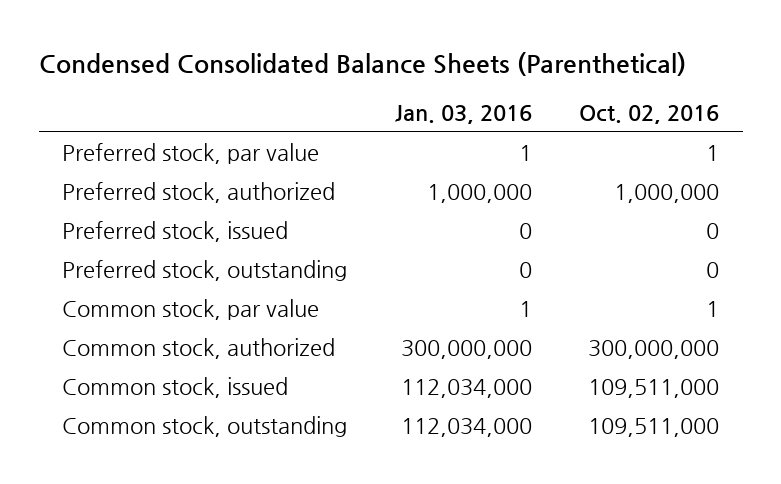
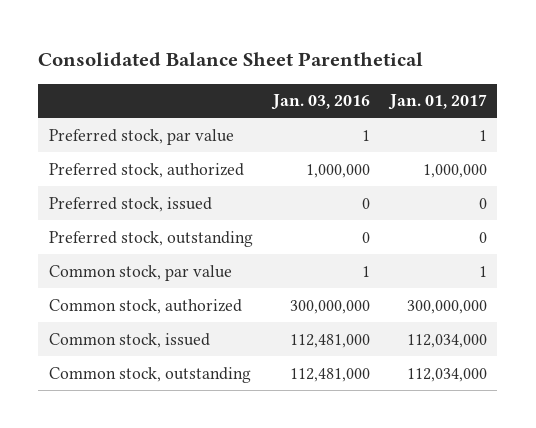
[38,51,686,76] Condensed Consolidated Balance Sheets (Parenthetical) -> [38,51,424,66] Consolidated Balance Sheet Parenthetical
[578,105,719,125] Oct. 02, 2016 -> none
none -> [388,94,488,111] Jan. 01, 2017
[400,378,532,398] 112,034,000 -> [289,333,370,348] 112,481,000
[400,417,532,437] 112,034,000 -> [289,367,370,382] 112,481,000

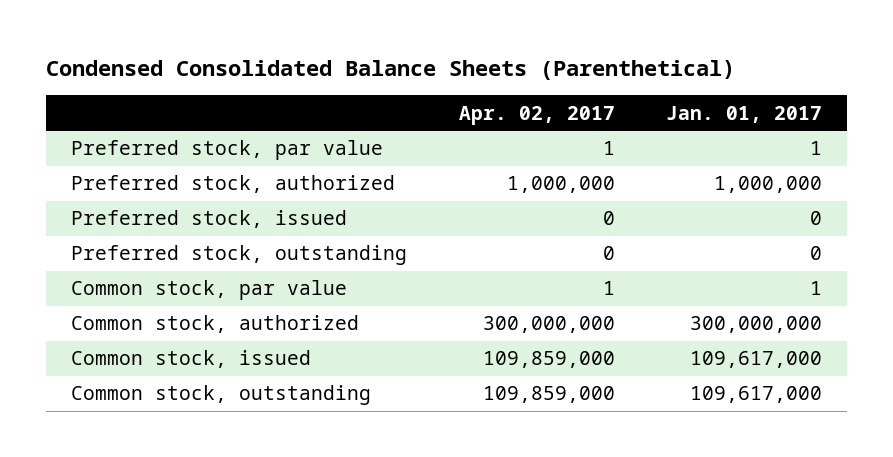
[38,51,424,66] Consolidated Balance Sheet Parenthetical -> [45,59,735,80] Condensed Consolidated Balance Sheets (Parenthetical)
[270,94,370,111] Jan. 03, 2016 -> none
none -> [458,105,615,125] Apr. 02, 2017
[407,333,488,348] 112,034,000 -> [689,351,822,369] 109,617,000
[407,367,488,382] 112,034,000 -> [689,386,822,404] 109,617,000

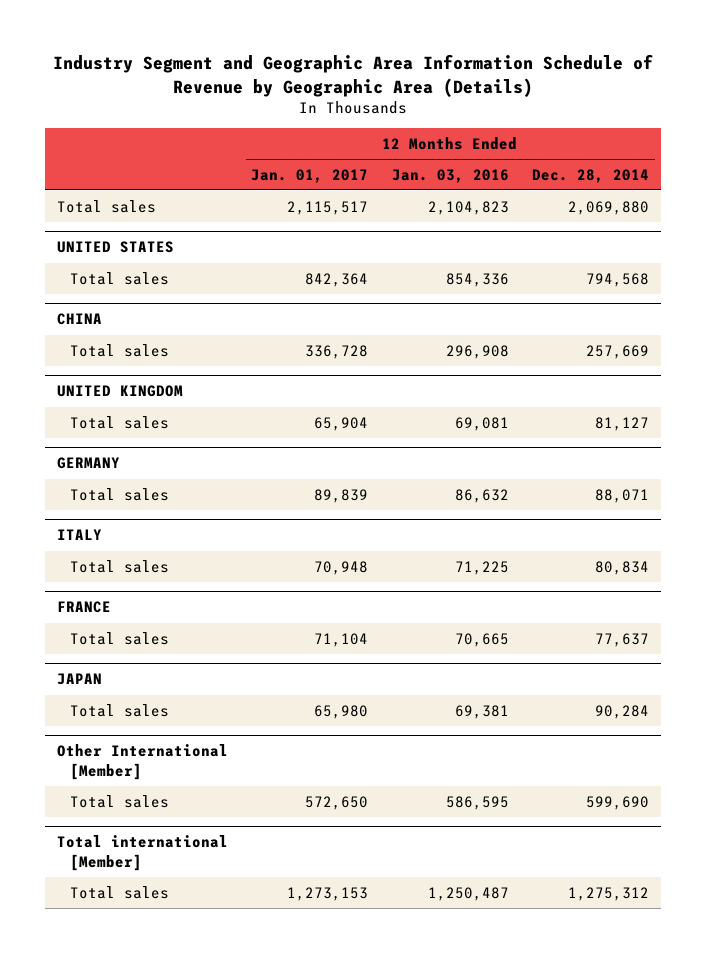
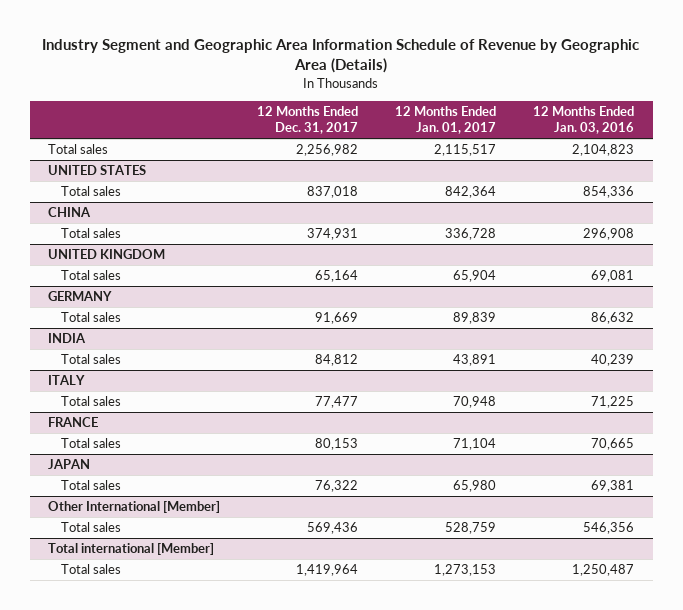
[532,168,650,183] Dec. 28, 2014 -> none
none -> [257,106,359,135] 12 Months Ended Dec. 31, 2017
none -> [48,333,87,344] INDIA
none -> [61,354,122,365] Total sales
[305,795,369,810] 572,650 -> [445,522,497,535] 528,759
[445,795,509,810] 586,595 -> [583,522,635,535] 546,356

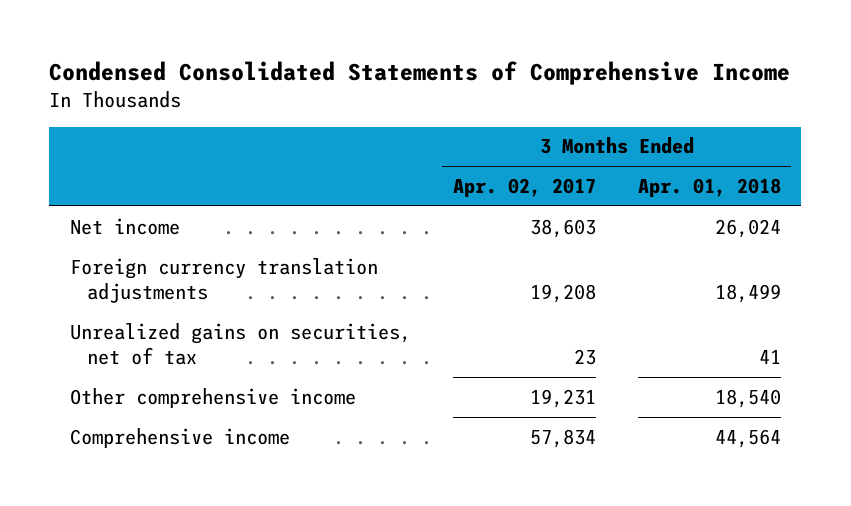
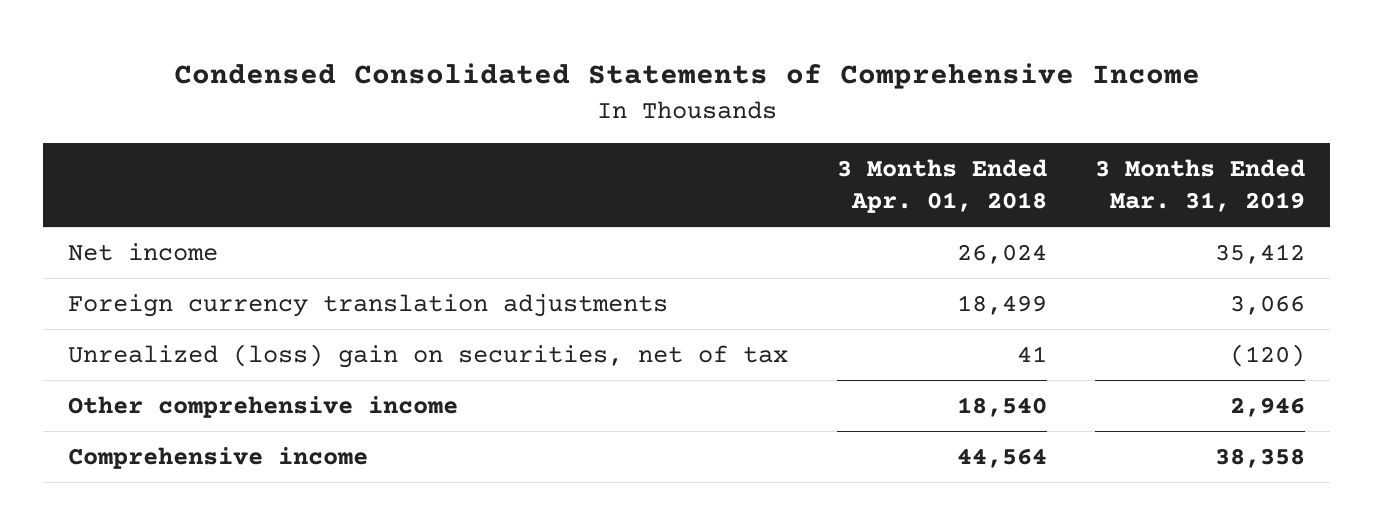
[452,177,596,197] Apr. 02, 2017 -> none
none -> [1095,159,1306,212] 3 Months Ended Mar. 31, 2019
[70,322,412,365] Unrealized gains on securities, net of tax -> [67,344,788,369] Unrealized (loss) gain on securities, net of tax

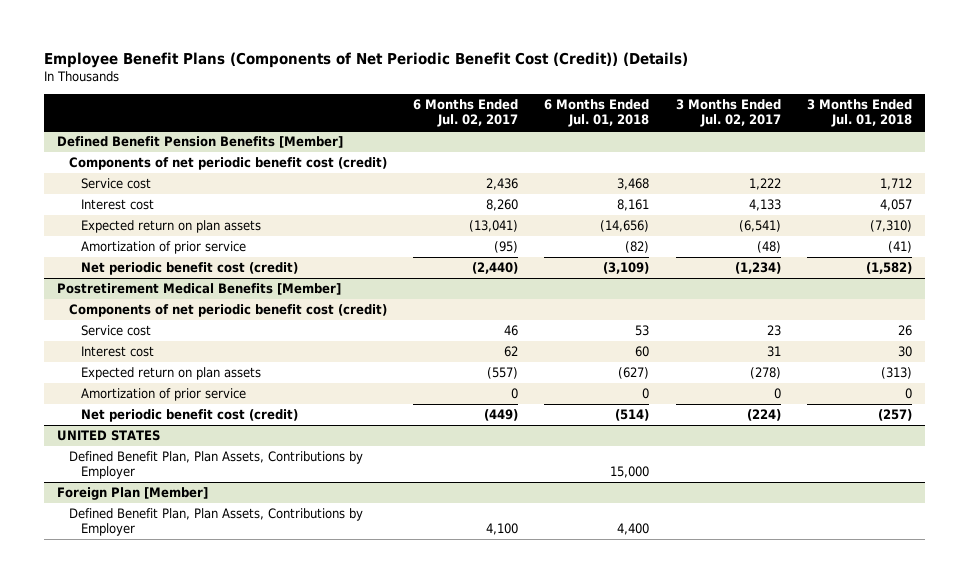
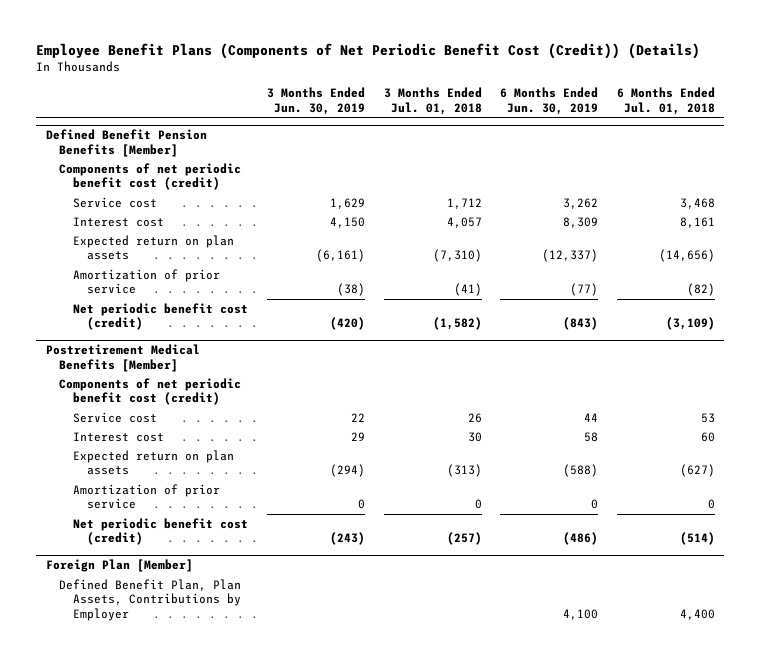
[413,99,519,128] 6 Months Ended Jul. 02, 2017 -> none
[675,99,781,128] 3 Months Ended Jul. 02, 2017 -> none
none -> [267,87,366,115] 3 Months Ended Jun. 30, 2019
none -> [500,87,599,115] 6 Months Ended Jun. 30, 2019
[57,430,161,442] UNITED STATES -> none
[69,451,364,480] Defined Benefit Plan, Plan Assets, Contributions by Employer -> none

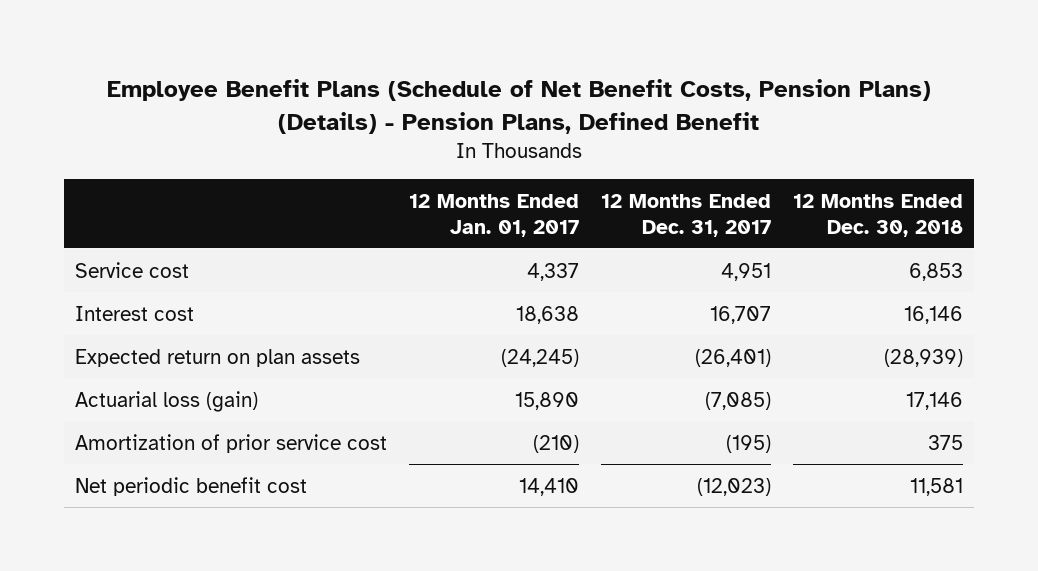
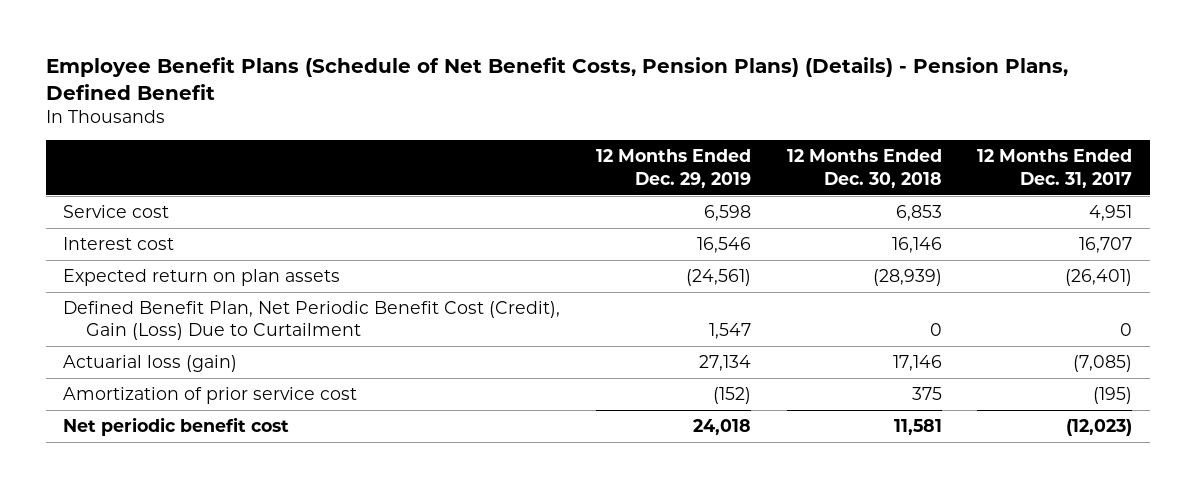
[409,193,580,237] 12 Months Ended Jan. 01, 2017 -> none
none -> [595,149,751,188] 12 Months Ended Dec. 29, 2019
none -> [63,301,561,341] Defined Benefit Plan, Net Periodic Benefit Cost (Credit), Gain (Loss) Due to Curtailment

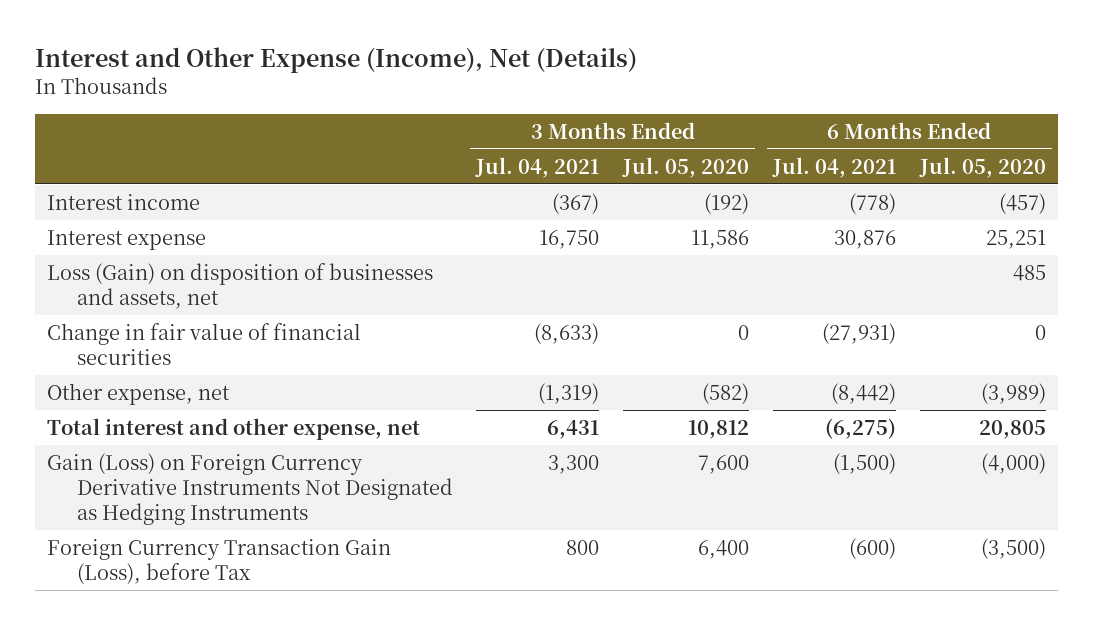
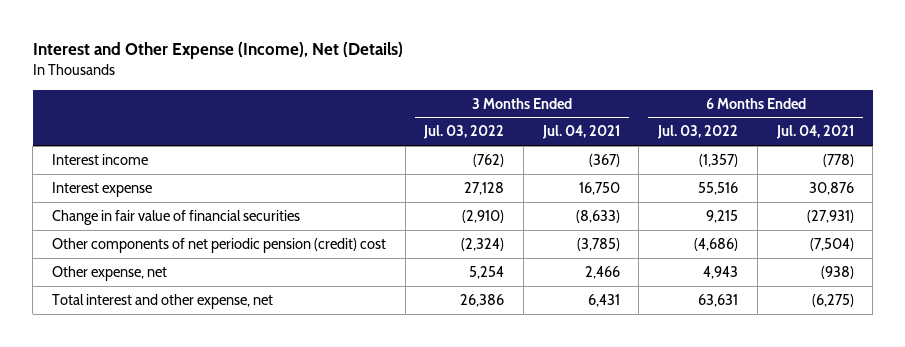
[622,156,750,178] Jul. 05, 2020 -> none
[918,156,1046,178] Jul. 05, 2020 -> none
none -> [423,125,505,140] Jul. 03, 2022
none -> [657,125,739,140] Jul. 03, 2022
[47,262,434,309] Loss (Gain) on disposition of businesses and assets, net -> none
none -> [51,237,386,253] Other components of net periodic pension (credit) cost
[538,382,600,404] (1,319) -> [584,265,620,279] 2,466
[830,382,896,404] (8,442) -> [820,265,854,279] (938)
[47,452,453,525] Gain (Loss) on Foreign Currency Derivative Instruments Not Designated as Hedging Instruments -> none
[47,538,392,584] Foreign Currency Transaction Gain (Loss), before Tax -> none

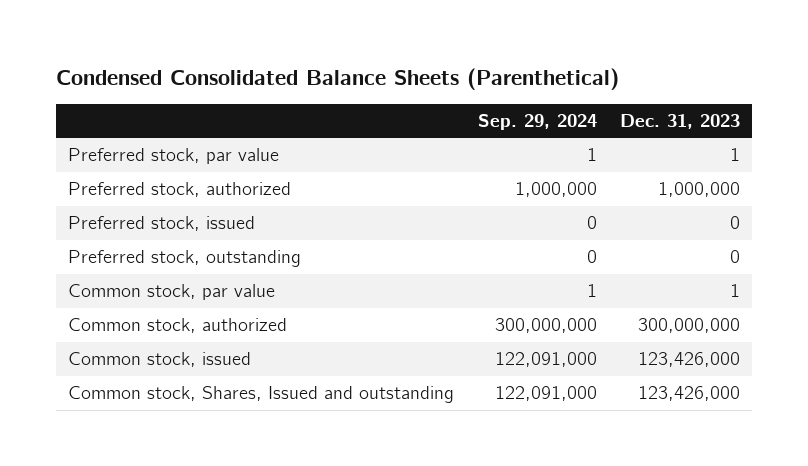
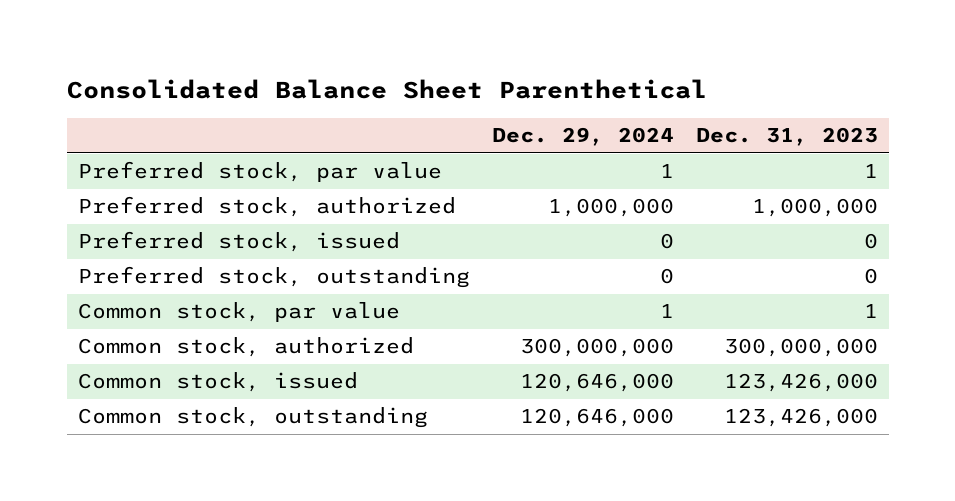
[56,68,620,91] Condensed Consolidated Balance Sheets (Parenthetical) -> [66,78,707,99] Consolidated Balance Sheet Parenthetical
[477,113,597,130] Sep. 29, 2024 -> none
none -> [491,127,674,147] Dec. 29, 2024
[68,386,455,404] Common stock, Shares, Issued and outstanding -> [77,407,428,429] Common stock, outstanding

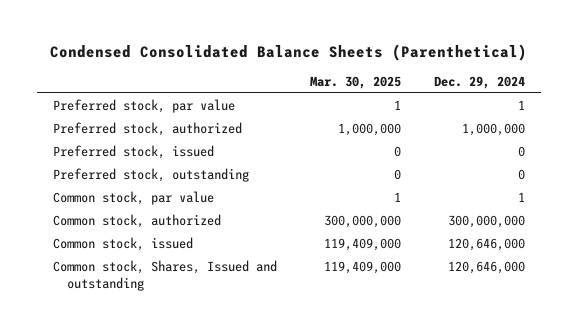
[66,78,707,99] Consolidated Balance Sheet Parenthetical -> [49,44,527,62] Condensed Consolidated Balance Sheets (Parenthetical)
[695,127,878,147] Dec. 31, 2023 -> none
none -> [309,75,401,89] Mar. 30, 2025
[77,407,428,429] Common stock, outstanding -> [53,259,278,291] Common stock, Shares, Issued and outstanding

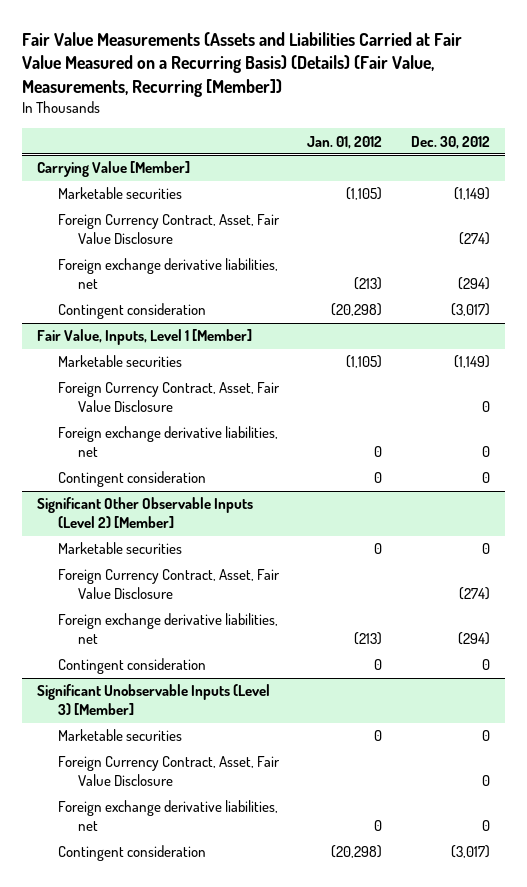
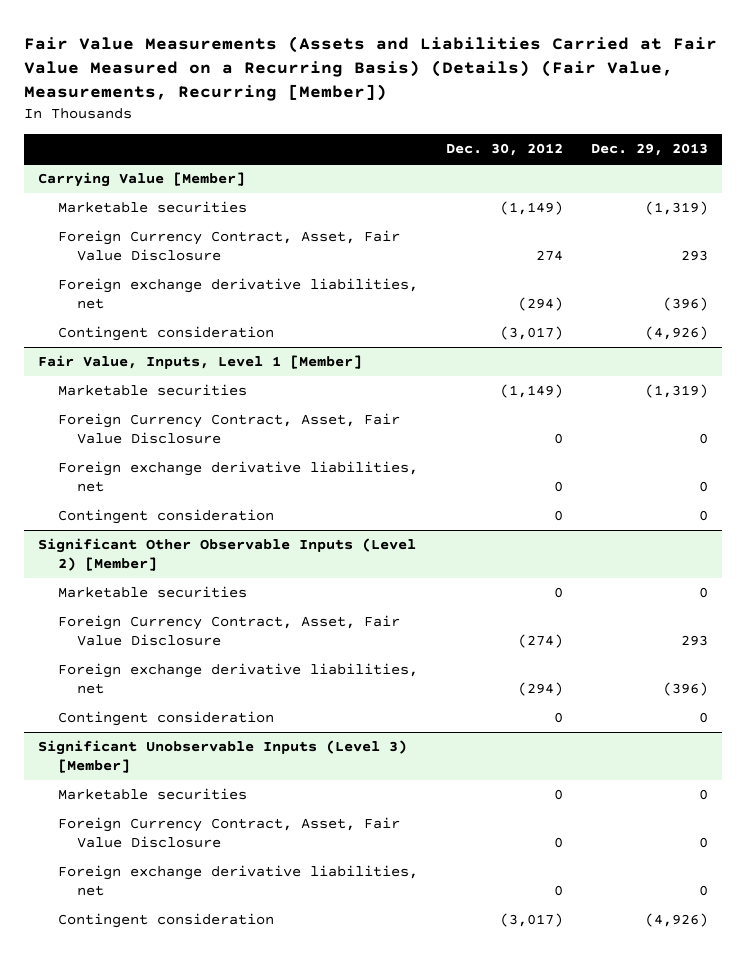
[307,135,383,149] Jan. 01, 2012 -> none
none -> [590,143,708,157] Dec. 29, 2013
[459,232,491,246] (274) -> [535,250,563,262] 274

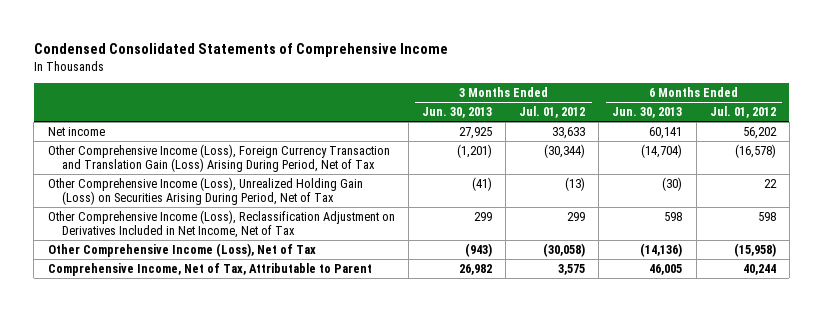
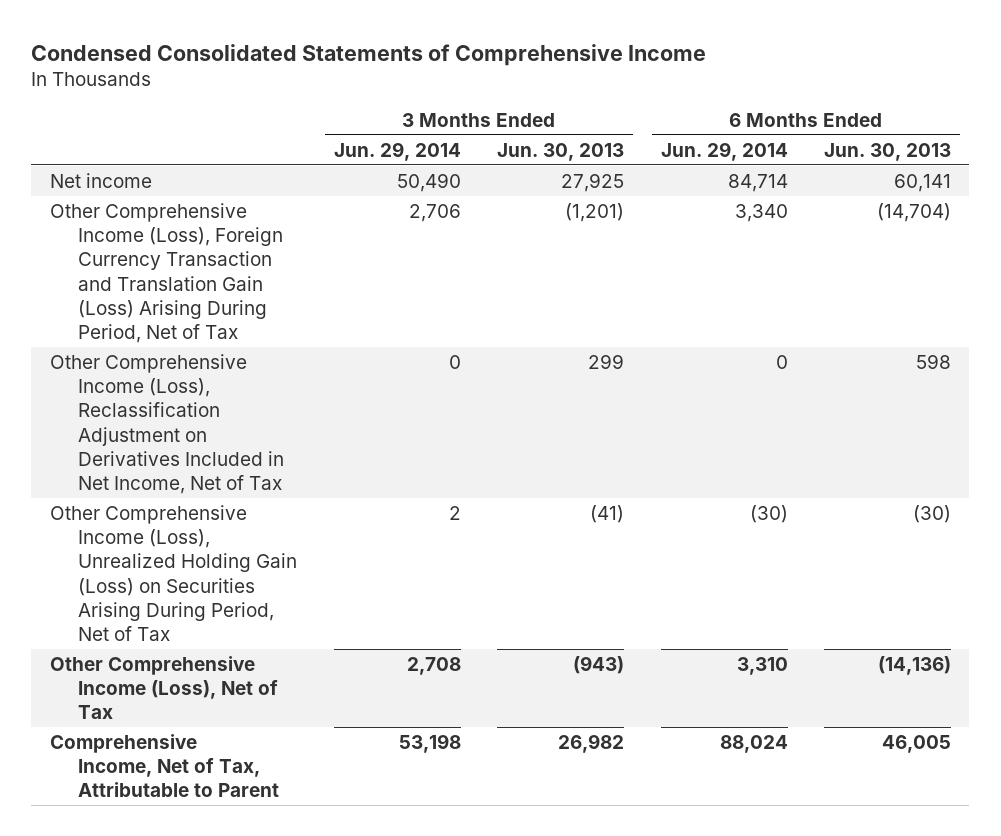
[519,106,586,119] Jul. 01, 2012 -> none
[709,106,776,119] Jul. 01, 2012 -> none
none -> [333,141,461,161] Jun. 29, 2014
none -> [660,141,788,161] Jun. 29, 2014
[47,176,363,206] Other Comprehensive Income (Loss), Unrealized Holding Gain (Loss) on Securities Arising During Period, Net of Tax -> [49,504,298,642] Other Comprehensive Income (Loss), Unrealized Holding Gain (Loss) on Securities Arising During Period, Net of Tax

